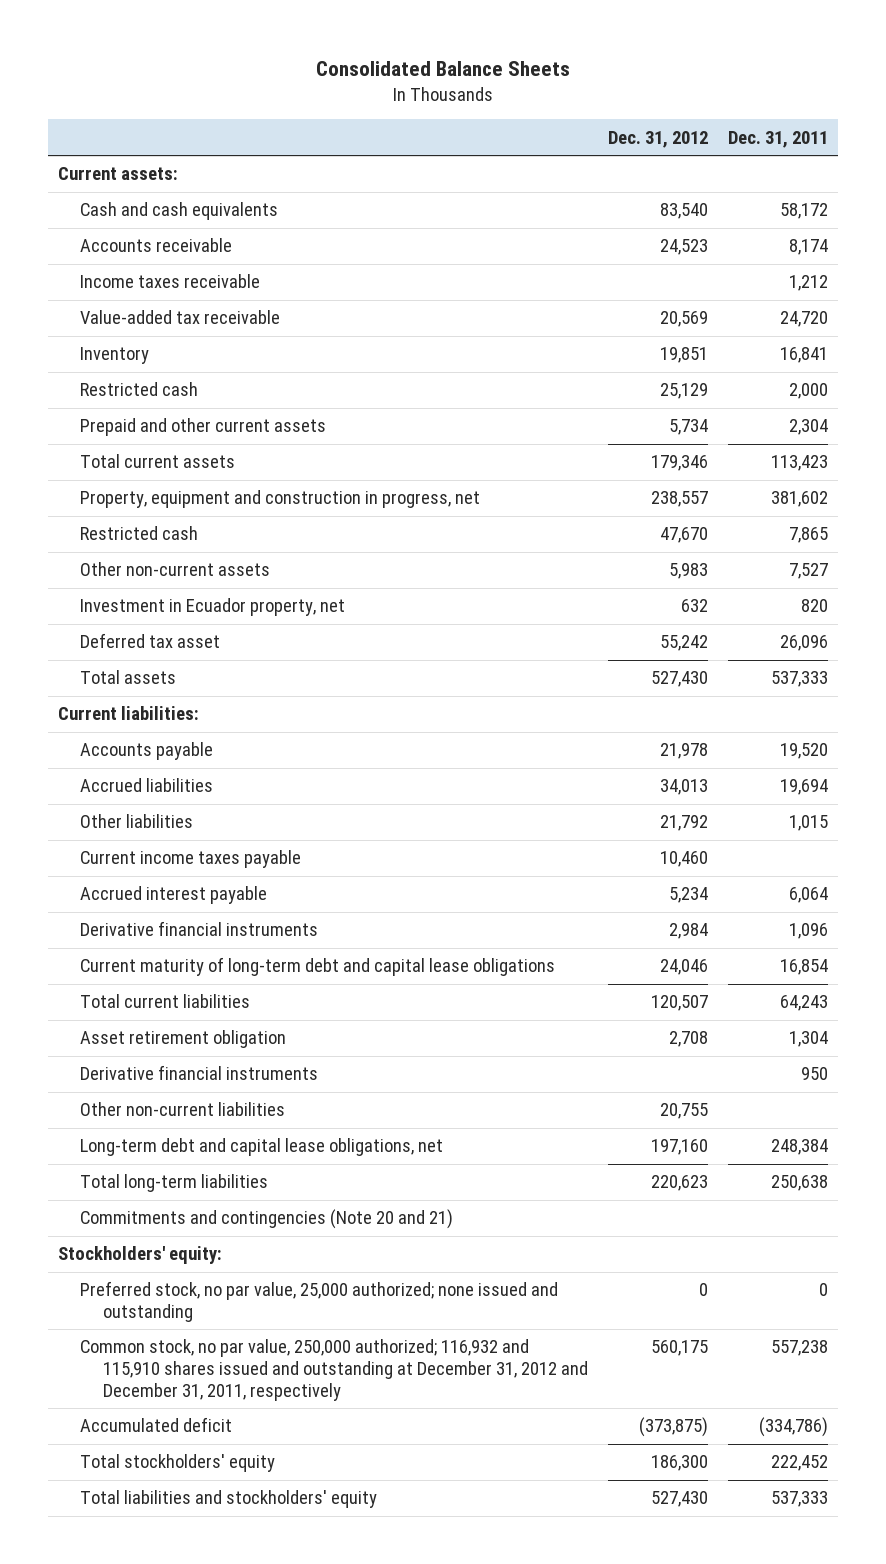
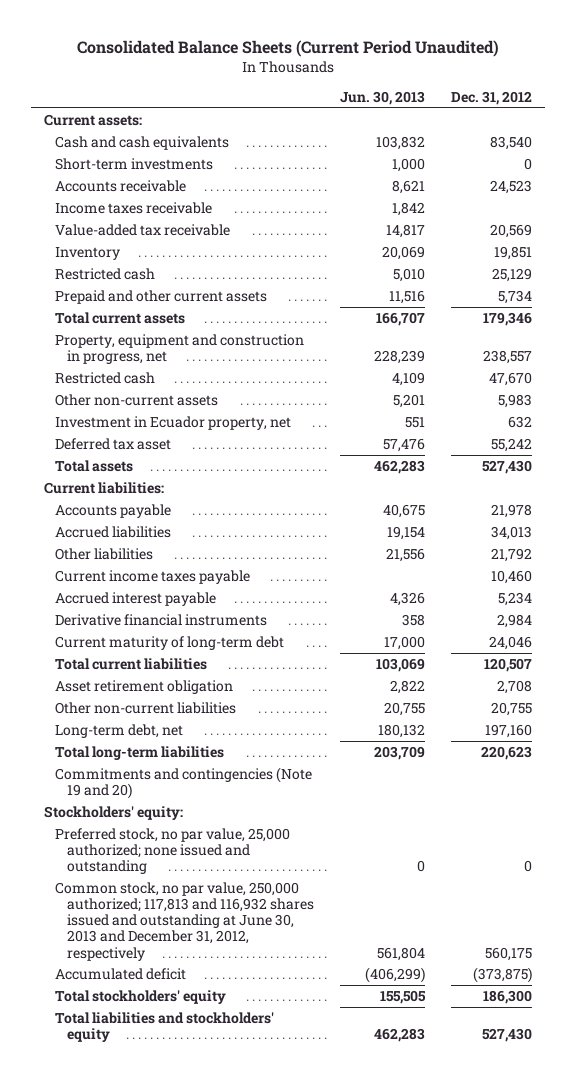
[315,61,570,77] Consolidated Balance Sheets -> [77,40,500,58] Consolidated Balance Sheets (Current Period Unaudited)
[728,130,829,148] Dec. 31, 2011 -> none
none -> [339,90,425,105] Jun. 30, 2013
none -> [55,157,214,170] Short-term investments
[80,957,556,977] Current maturity of long-term debt and capital lease obligations -> [55,635,285,650] Current maturity of long-term debt
[80,1065,319,1081] Derivative financial instruments -> none
[80,1138,444,1157] Long-term debt and capital lease obligations, net -> [55,723,184,738] Long-term debt, net
[80,1209,454,1230] Commitments and contingencies (Note 20 and 21) -> [55,766,313,800] Commitments and contingencies (Note 19 and 20)
[80,1339,588,1401] Common stock, no par value, 250,000 authorized; 116,932 and 115,910 shares issued and outstanding at December 31, 2012 and December 31, 2011, respectively -> [55,881,314,961] Common stock, no par value, 250,000 authorized; 117,813 and 116,932 shares issued and outstanding at June 30, 2013 and December 31, 2012, respectively

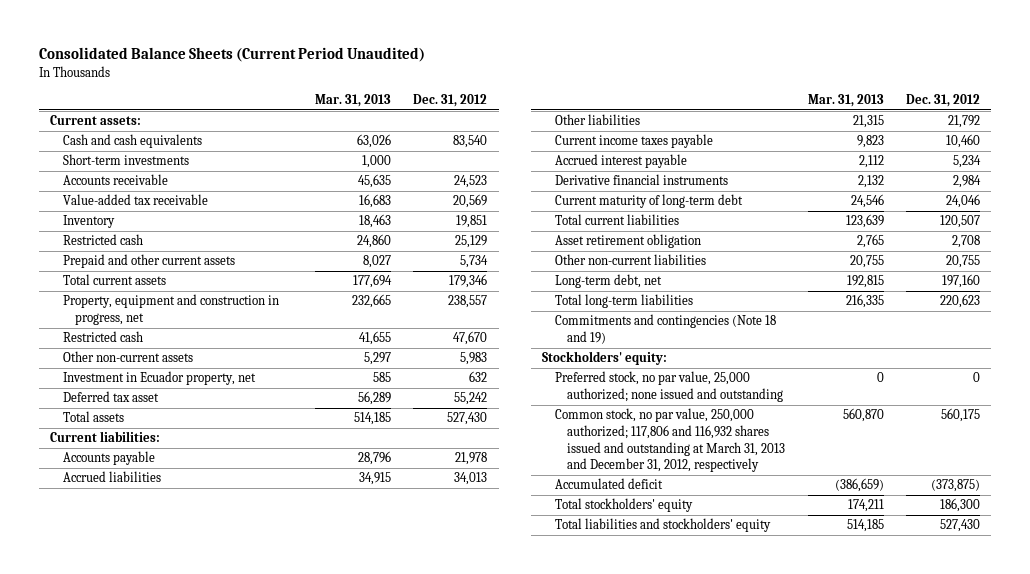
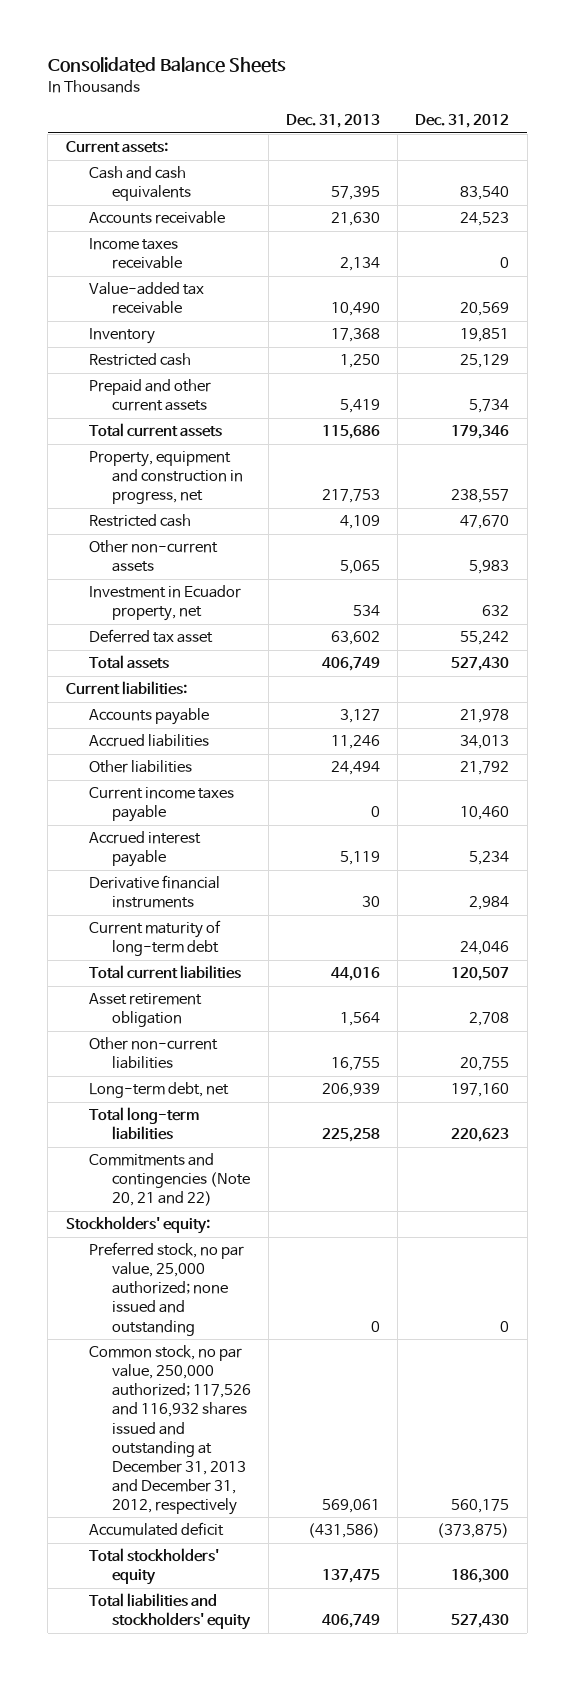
[38,47,425,63] Consolidated Balance Sheets (Current Period Unaudited) -> [47,57,286,74] Consolidated Balance Sheets
[315,94,392,108] Mar. 31, 2013 -> none
none -> [286,114,381,129] Dec. 31, 2013
[62,154,189,166] Short-term investments -> none
none -> [88,238,182,270] Income taxes receivable
[554,314,776,344] Commitments and contingencies (Note 18 and 19) -> [88,1153,250,1207] Commitments and contingencies (Note 20, 21 and 22)
[554,408,786,473] Common stock, no par value, 250,000 authorized; 117,806 and 116,932 shares issued and outstanding at March 31, 2013 and December 31, 2012, respectively -> [88,1345,251,1515] Common stock, no par value, 250,000 authorized; 117,526 and 116,932 shares issued and outstanding at December 31, 2013 and December 31, 2012, respectively

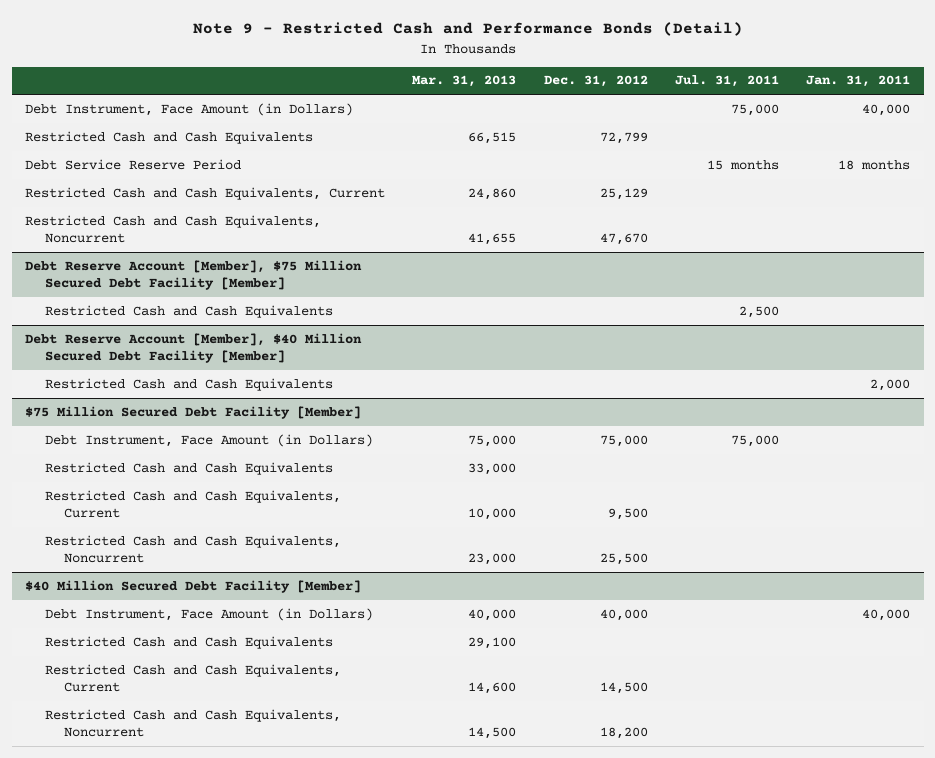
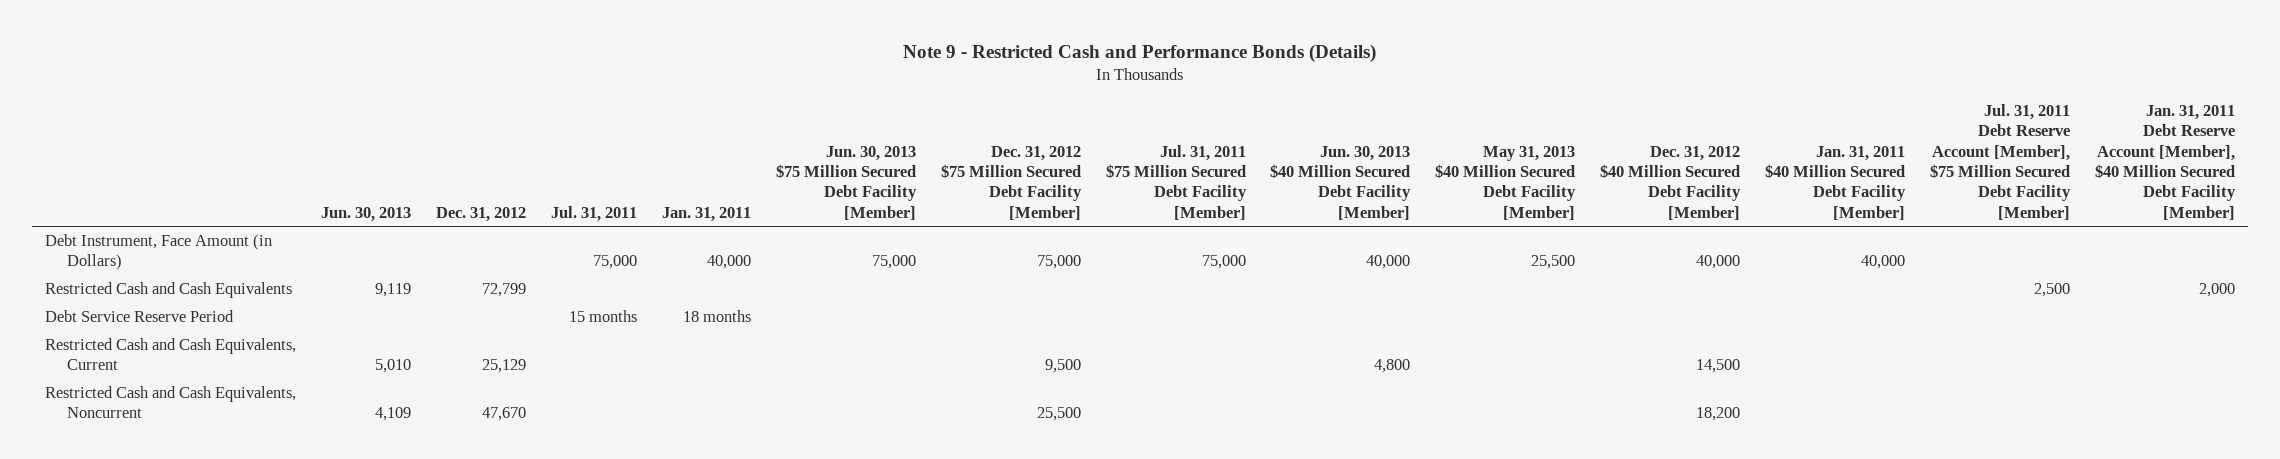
[192,22,743,37] Note 9 - Restricted Cash and Performance Bonds (Detail) -> [903,44,1377,64] Note 9 - Restricted Cash and Performance Bonds (Details)
[412,75,517,88] Mar. 31, 2013 -> none
none -> [320,206,411,222] Jun. 30, 2013
none -> [775,145,917,220] Jun. 30, 2013 $75 Million Secured Debt Facility [Member]
none -> [940,145,1082,220] Dec. 31, 2012 $75 Million Secured Debt Facility [Member]
none -> [1105,144,1247,220] Jul. 31, 2011 $75 Million Secured Debt Facility [Member]
none -> [1270,145,1412,220] Jun. 30, 2013 $40 Million Secured Debt Facility [Member]
none -> [1435,145,1577,220] May 31, 2013 $40 Million Secured Debt Facility [Member]
none -> [1600,145,1742,220] Dec. 31, 2012 $40 Million Secured Debt Facility [Member]
none -> [1765,145,1907,220] Jan. 31, 2011 $40 Million Secured Debt Facility [Member]
none -> [1930,104,2072,220] Jul. 31, 2011 Debt Reserve Account [Member], $75 Million Secured Debt Facility [Member]
none -> [2095,105,2237,220] Jan. 31, 2011 Debt Reserve Account [Member], $40 Million Secured Debt Facility [Member]
[25,259,363,291] Debt Reserve Account [Member], $75 Million Secured Debt Facility [Member] -> none
[44,304,333,318] Restricted Cash and Cash Equivalents -> none
[25,332,363,364] Debt Reserve Account [Member], $40 Million Secured Debt Facility [Member] -> none
[44,377,333,391] Restricted Cash and Cash Equivalents -> none
[25,405,362,419] $75 Million Secured Debt Facility [Member] -> none
[44,433,373,447] Debt Instrument, Face Amount (in Dollars) -> none
[44,461,333,475] Restricted Cash and Cash Equivalents -> none
[44,489,341,519] Restricted Cash and Cash Equivalents, Current -> none
[44,534,341,564] Restricted Cash and Cash Equivalents, Noncurrent -> none
[25,579,362,593] $40 Million Secured Debt Facility [Member] -> none
[44,607,373,621] Debt Instrument, Face Amount (in Dollars) -> none
[44,635,333,649] Restricted Cash and Cash Equivalents -> none
[44,663,341,693] Restricted Cash and Cash Equivalents, Current -> none
[44,708,341,738] Restricted Cash and Cash Equivalents, Noncurrent -> none

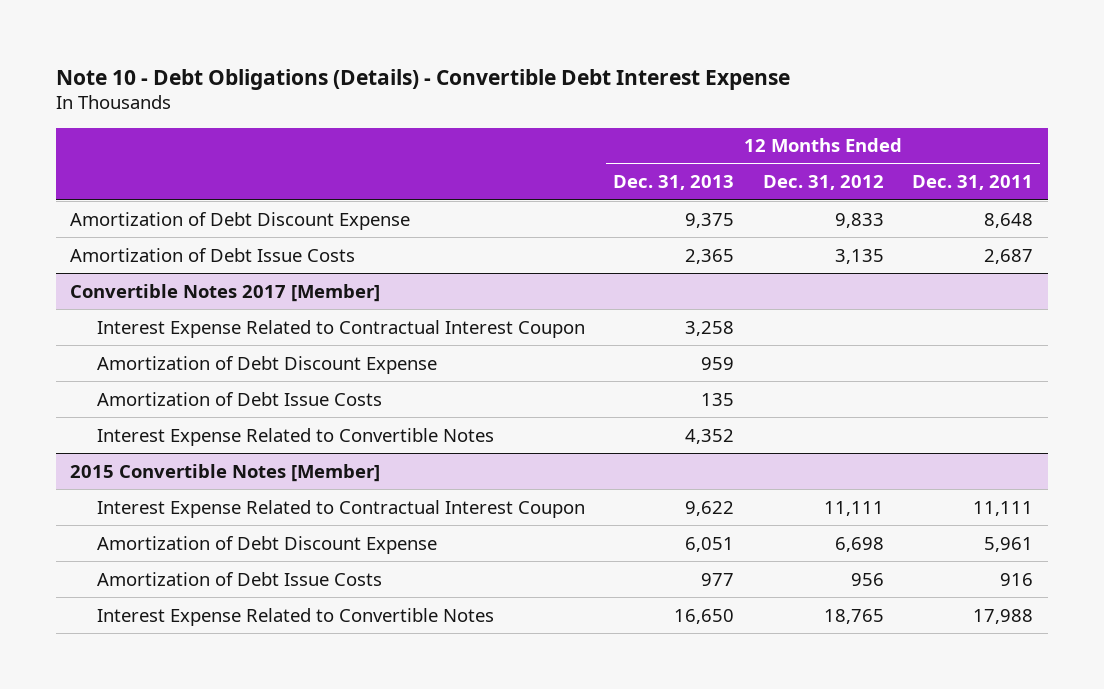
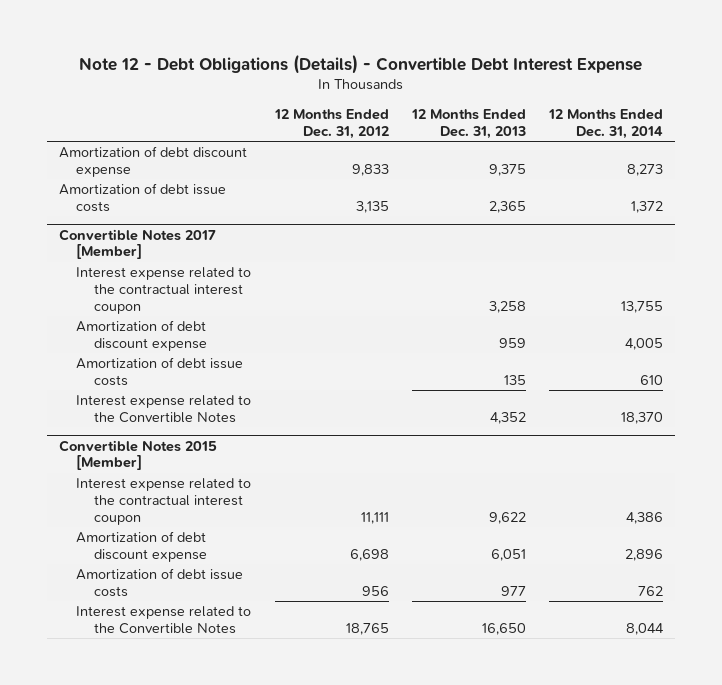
[56,68,791,90] Note 10 - Debt Obligations (Details) - Convertible Debt Interest Expense -> [79,53,643,74] Note 12 - Debt Obligations (Details) - Convertible Debt Interest Expense
[912,175,1034,191] Dec. 31, 2011 -> none
none -> [548,109,664,140] 12 Months Ended Dec. 31, 2014
[70,211,411,230] Amortization of Debt Discount Expense -> [58,146,247,178] Amortization of debt discount expense
[70,247,356,262] Amortization of Debt Issue Costs -> [58,183,226,213] Amortization of debt issue costs
[96,319,585,338] Interest Expense Related to Contractual Interest Coupon -> [76,267,252,314] Interest expense related to the contractual interest coupon
[96,355,437,374] Amortization of Debt Discount Expense -> [76,320,208,352] Amortization of debt discount expense
[96,391,382,406] Amortization of Debt Issue Costs -> [76,357,244,387] Amortization of debt issue costs
[96,427,494,446] Interest Expense Related to Convertible Notes -> [76,395,252,424] Interest expense related to the Convertible Notes
[70,463,381,482] 2015 Convertible Notes [Member] -> [58,439,217,471] Convertible Notes 2015 [Member]
[96,499,585,518] Interest Expense Related to Contractual Interest Coupon -> [76,478,252,525] Interest expense related to the contractual interest coupon
[96,535,437,554] Amortization of Debt Discount Expense -> [76,531,208,563] Amortization of debt discount expense
[96,571,382,586] Amortization of Debt Issue Costs -> [76,568,244,598] Amortization of debt issue costs
[96,607,494,626] Interest Expense Related to Convertible Notes -> [76,606,252,635] Interest expense related to the Convertible Notes

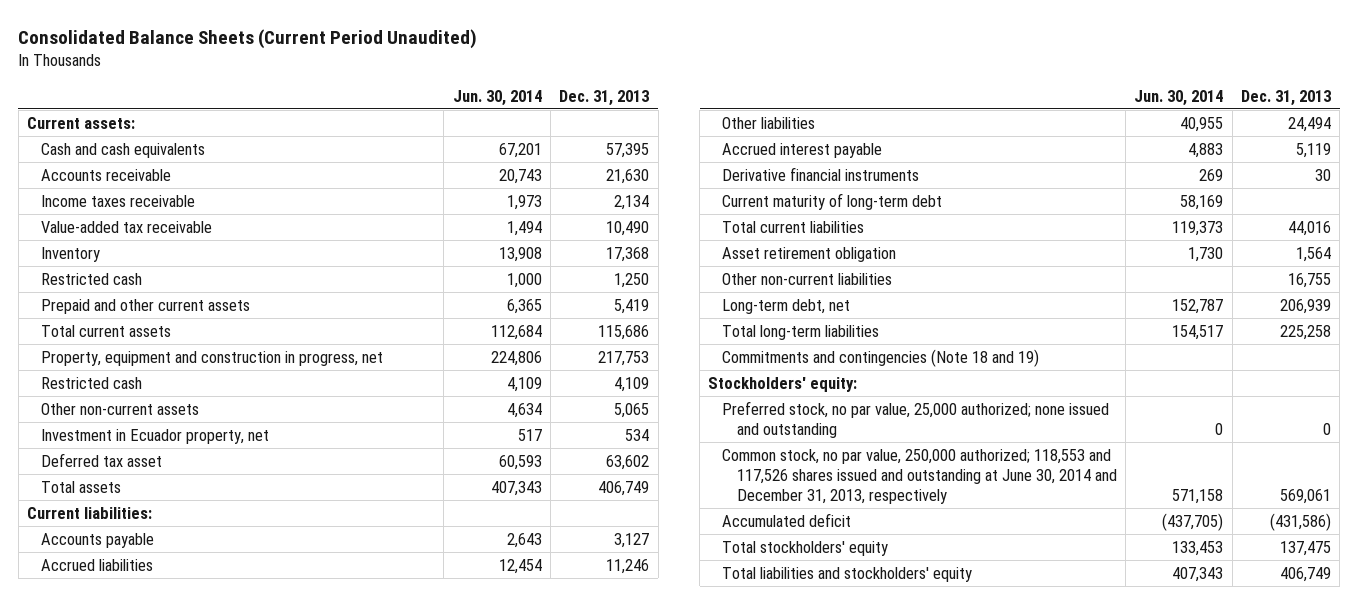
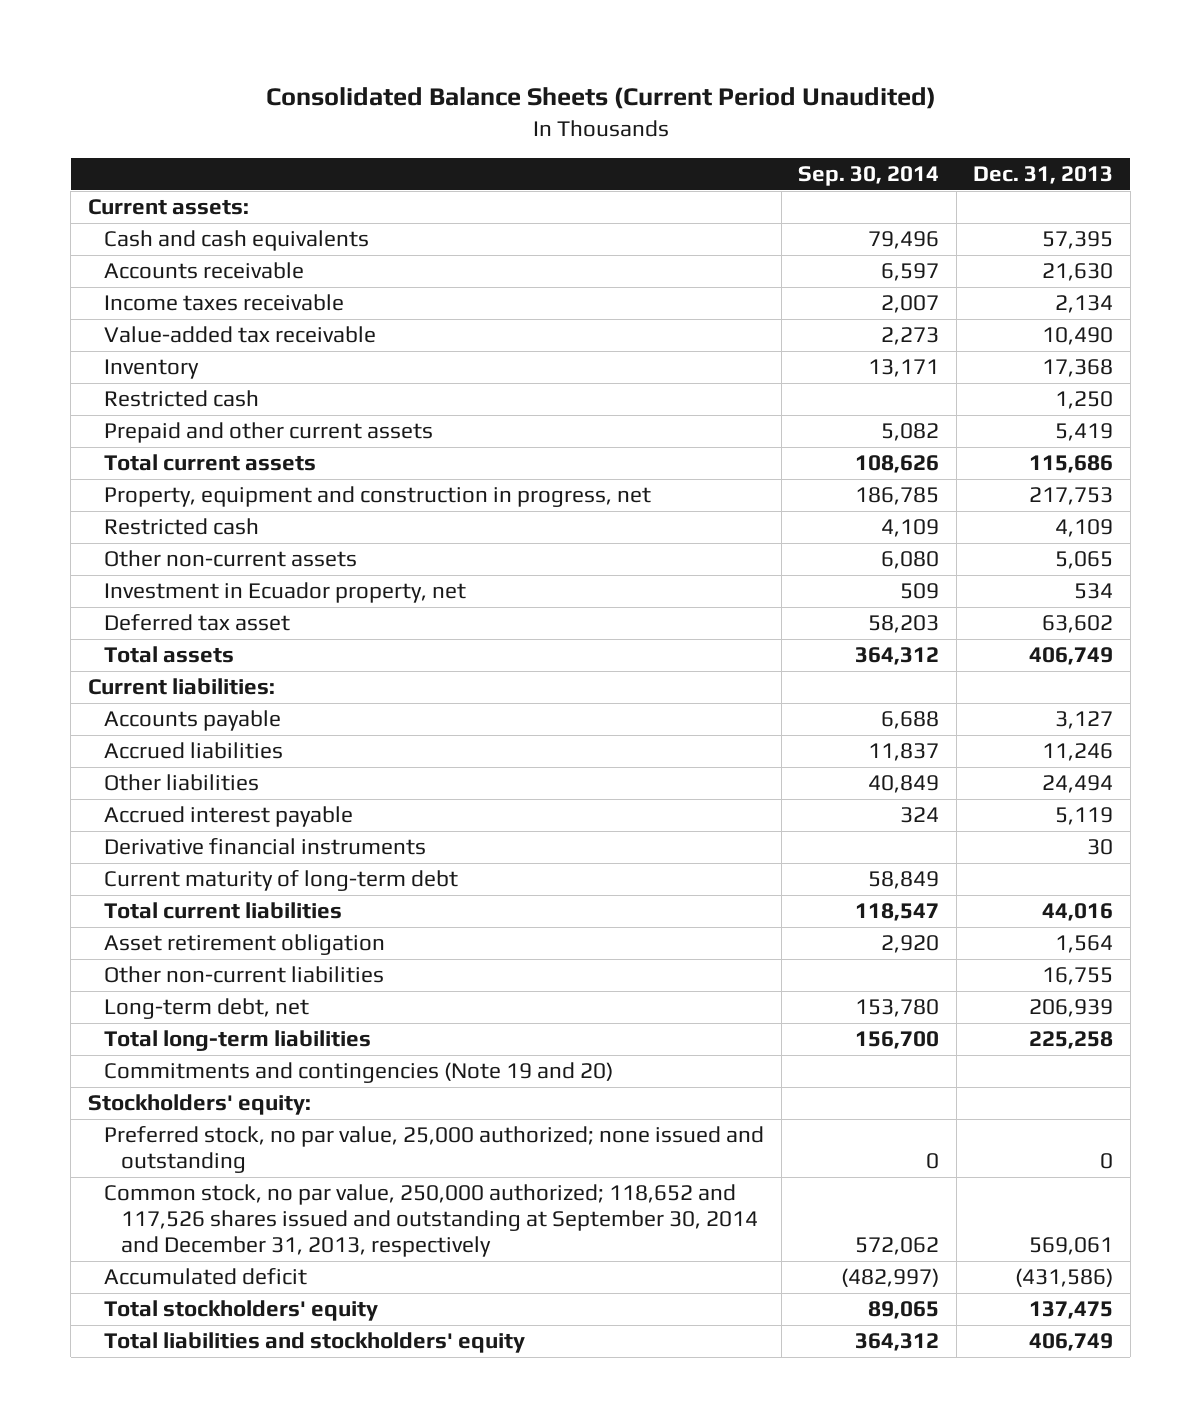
[452,89,542,106] Jun. 30, 2014 -> none
none -> [798,165,940,186] Sep. 30, 2014
[722,348,1040,367] Commitments and contingencies (Note 18 and 19) -> [104,1062,614,1084] Commitments and contingencies (Note 19 and 20)
[722,448,1117,505] Common stock, no par value, 250,000 authorized; 118,553 and 117,526 shares issued and outstanding at June 30, 2014 and December 31, 2013, respectively -> [104,1184,759,1258] Common stock, no par value, 250,000 authorized; 118,652 and 117,526 shares issued and outstanding at September 30, 2014 and December 31, 2013, respectively

